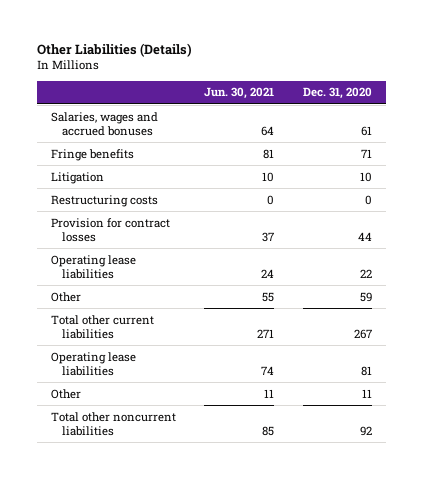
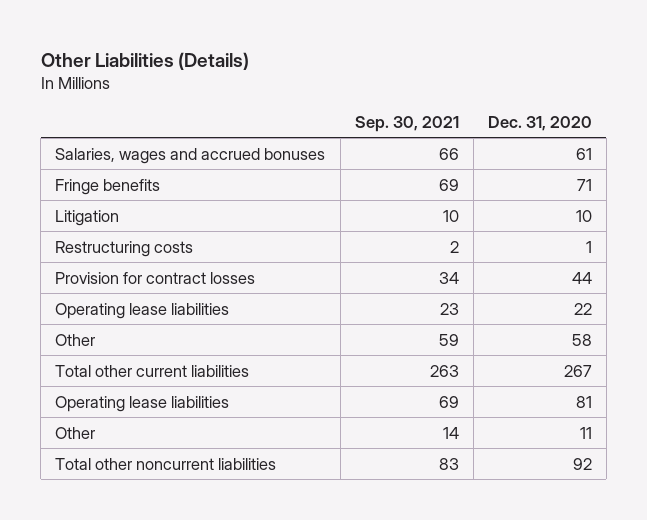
[204,87,275,100] Jun. 30, 2021 -> none
none -> [354,115,459,132] Sep. 30, 2021
[364,194,372,205] 0 -> [585,240,592,253] 1
[359,291,372,302] 59 -> [571,333,592,346] 58

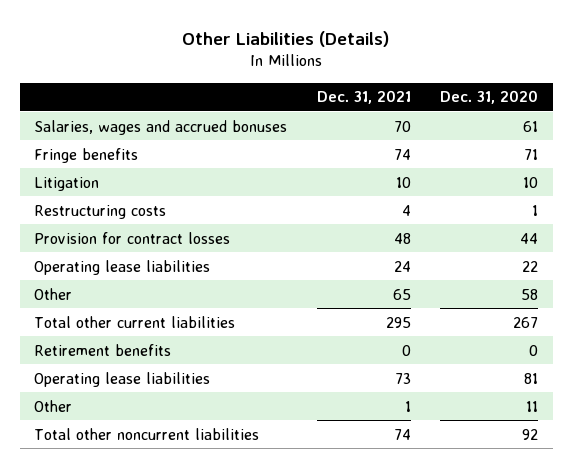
[354,115,459,132] Sep. 30, 2021 -> none
none -> [316,90,411,105] Dec. 31, 2021
none -> [34,343,172,356] Retirement benefits

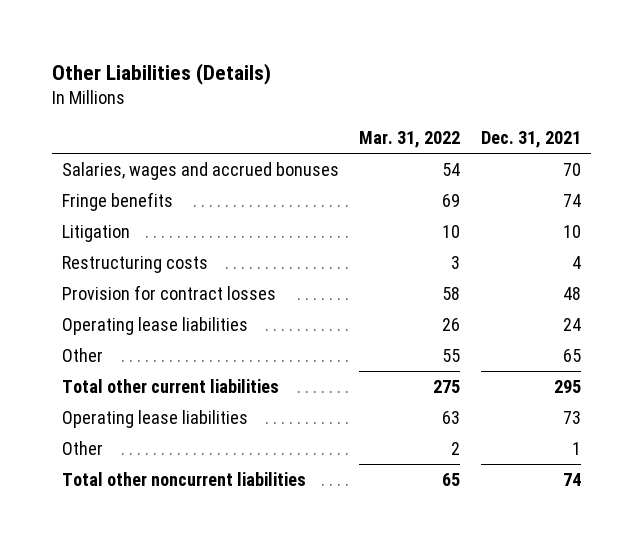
[440,90,539,105] Dec. 31, 2020 -> none
none -> [359,131,461,149] Mar. 31, 2022
[34,343,172,356] Retirement benefits -> none

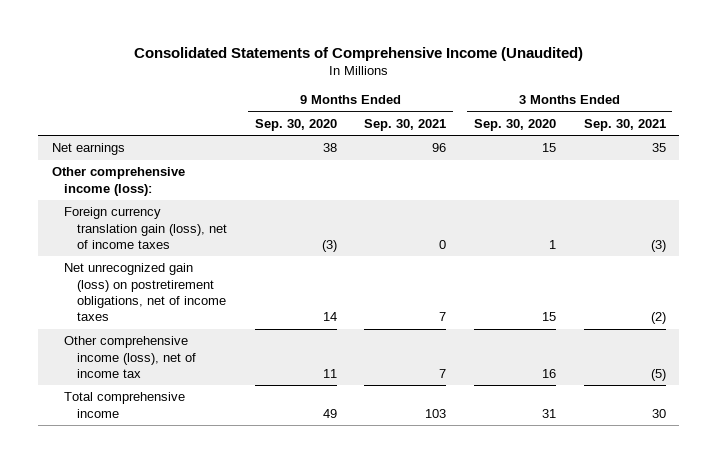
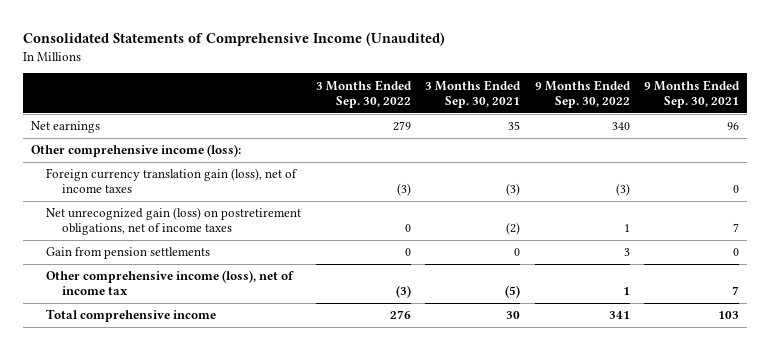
[254,118,337,131] Sep. 30, 2020 -> none
[473,118,556,131] Sep. 30, 2020 -> none
none -> [315,79,412,108] 3 Months Ended Sep. 30, 2022
none -> [534,79,631,108] 9 Months Ended Sep. 30, 2022
none -> [46,247,211,260] Gain from pension settlements

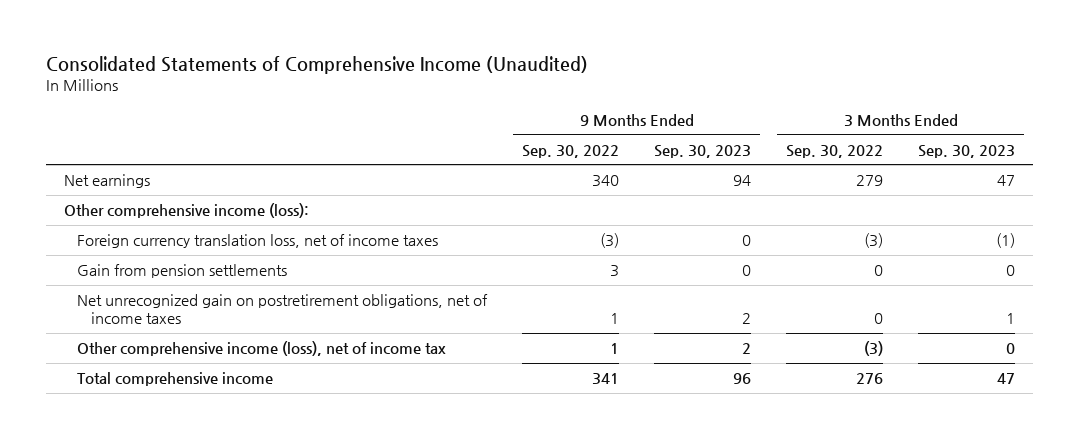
[425,79,522,108] 3 Months Ended Sep. 30, 2021 -> none
[644,79,741,108] 9 Months Ended Sep. 30, 2021 -> none
none -> [654,144,752,158] Sep. 30, 2023
none -> [918,144,1016,158] Sep. 30, 2023
[46,207,302,236] Net unrecognized gain (loss) on postretirement obligations, net of income taxes -> none
[46,168,299,194] Foreign currency translation gain (loss), net of income taxes -> [77,234,439,249] Foreign currency translation loss, net of income taxes
none -> [77,294,489,325] Net unrecognized gain on postretirement obligations, net of income taxes

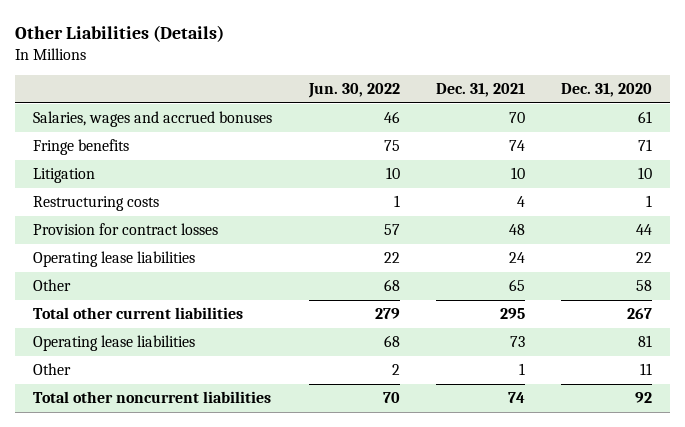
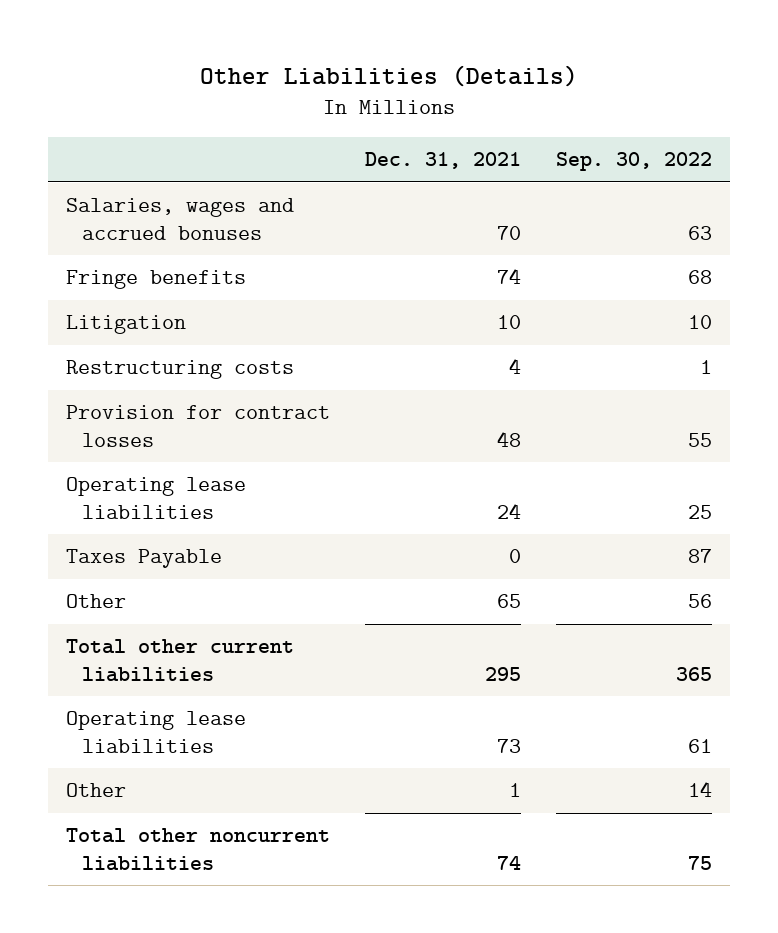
[307,82,400,98] Jun. 30, 2022 -> none
[561,82,653,97] Dec. 31, 2020 -> none
none -> [556,152,713,172] Sep. 30, 2022
none -> [65,549,222,569] Taxes Payable

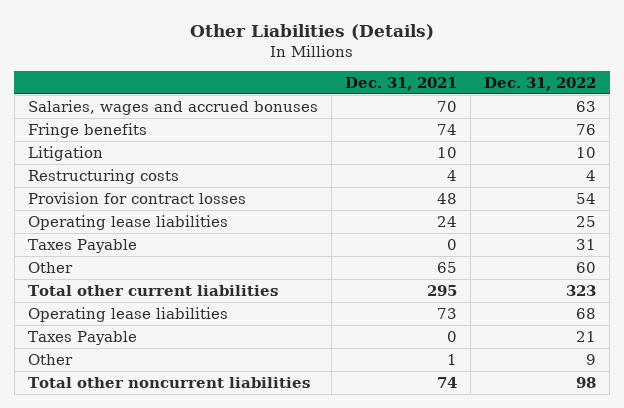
[556,152,713,172] Sep. 30, 2022 -> none
none -> [484,76,597,91] Dec. 31, 2022
none -> [27,330,137,345] Taxes Payable

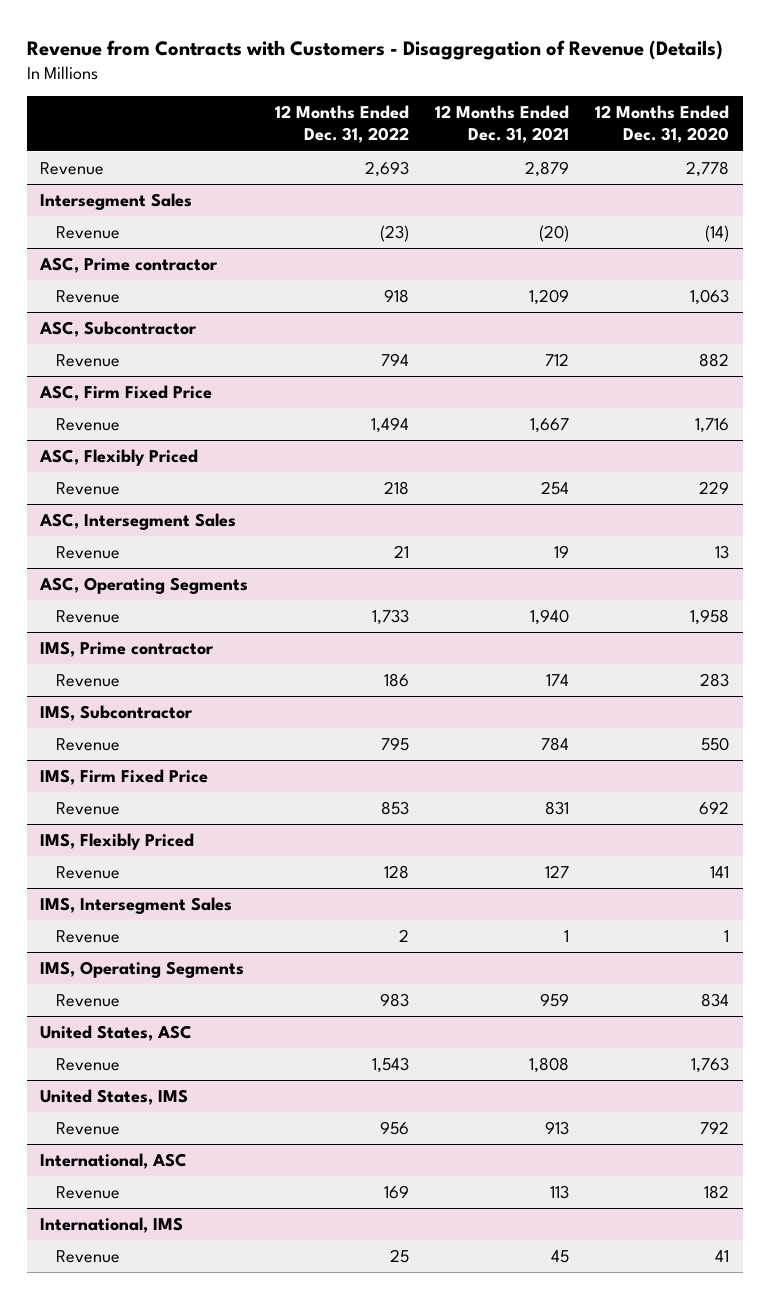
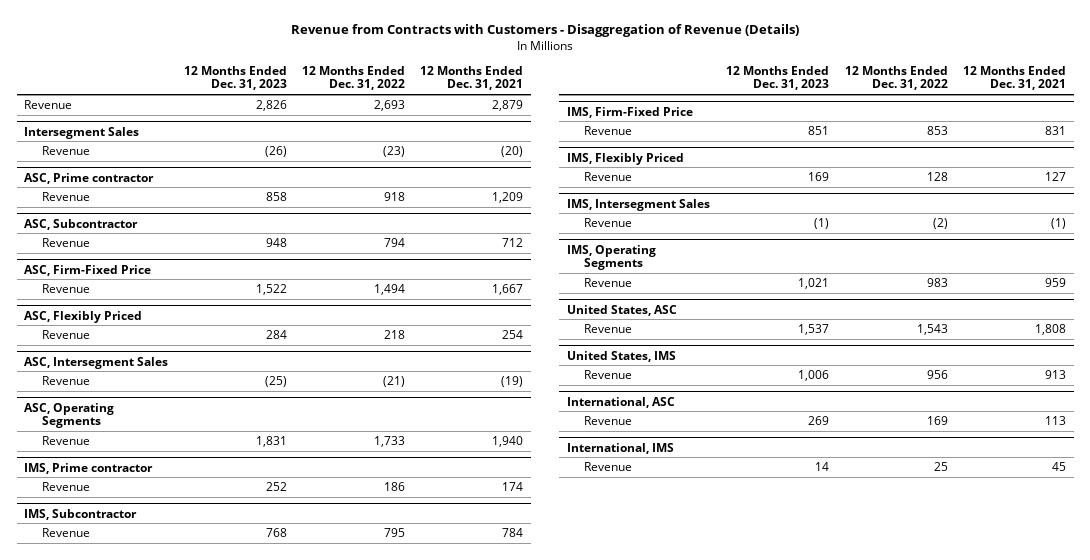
[595,105,730,144] 12 Months Ended Dec. 31, 2020 -> none
none -> [183,66,287,91] 12 Months Ended Dec. 31, 2023
[39,384,213,401] ASC, Firm Fixed Price -> [24,264,152,276] ASC, Firm-Fixed Price
[393,544,409,558] 21 -> [382,375,405,387] (21)
[553,544,569,558] 19 -> [501,375,524,387] (19)
[40,768,209,785] IMS, Firm Fixed Price -> [567,106,694,118] IMS, Firm-Fixed Price
[398,928,409,942] 2 -> [932,217,948,229] (2)
[563,929,569,942] 1 -> [1050,217,1066,229] (1)

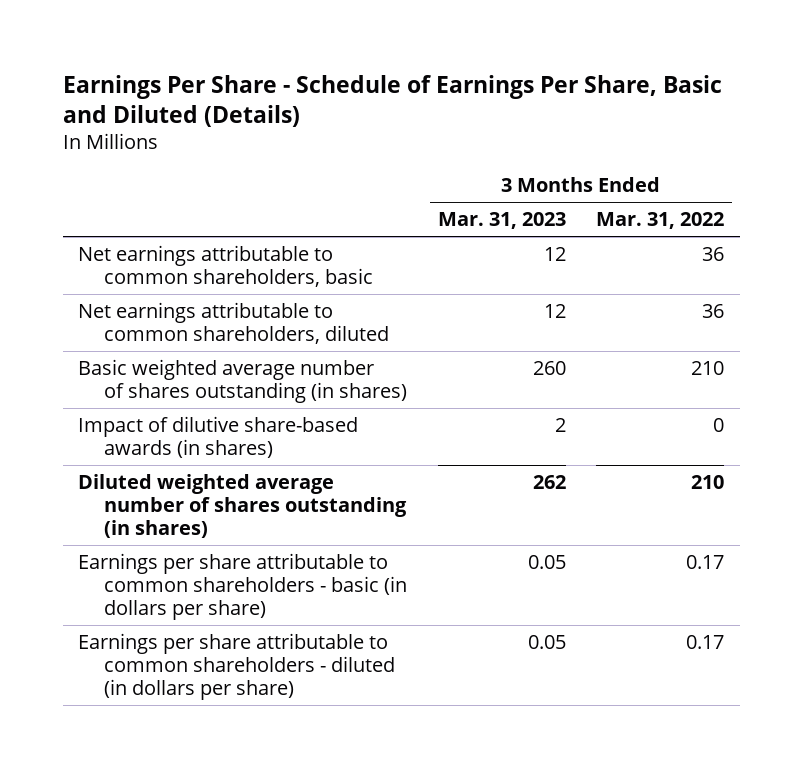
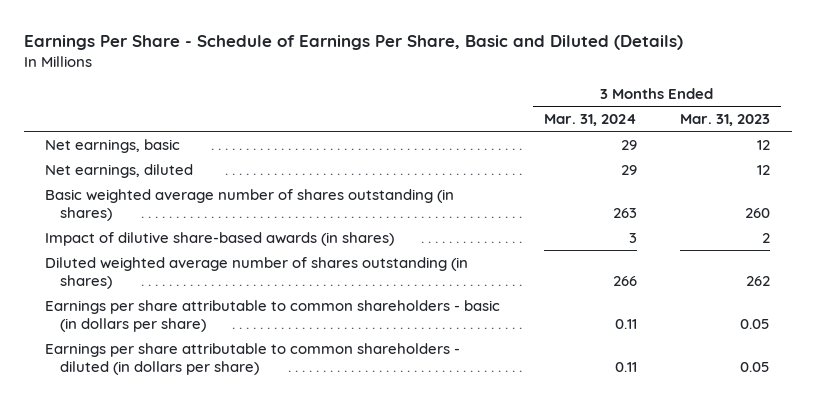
[596,212,725,230] Mar. 31, 2022 -> none
none -> [543,113,637,126] Mar. 31, 2024
[78,244,374,287] Net earnings attributable to common shareholders, basic -> [45,138,181,153] Net earnings, basic
[78,301,390,344] Net earnings attributable to common shareholders, diluted -> [45,163,194,178] Net earnings, diluted

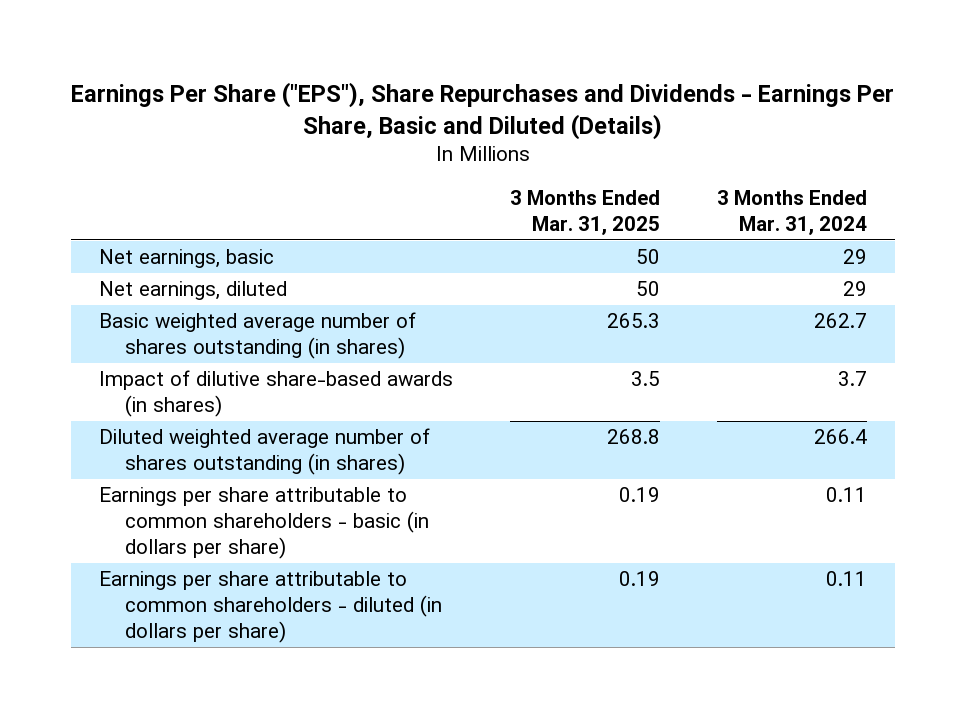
[23,34,683,50] Earnings Per Share - Schedule of Earnings Per Share, Basic and Diluted (Details) -> [70,82,894,140] Earnings Per Share ("EPS"), Share Repurchases and Dividends - Earnings Per Share, Basic and Diluted (Details)
[680,113,771,126] Mar. 31, 2023 -> none
none -> [509,190,660,235] 3 Months Ended Mar. 31, 2025
[612,207,637,218] 263 -> [813,313,867,329] 262.7
[628,232,637,243] 3 -> [837,371,867,387] 3.7
[612,275,637,286] 266 -> [813,429,867,445] 266.4

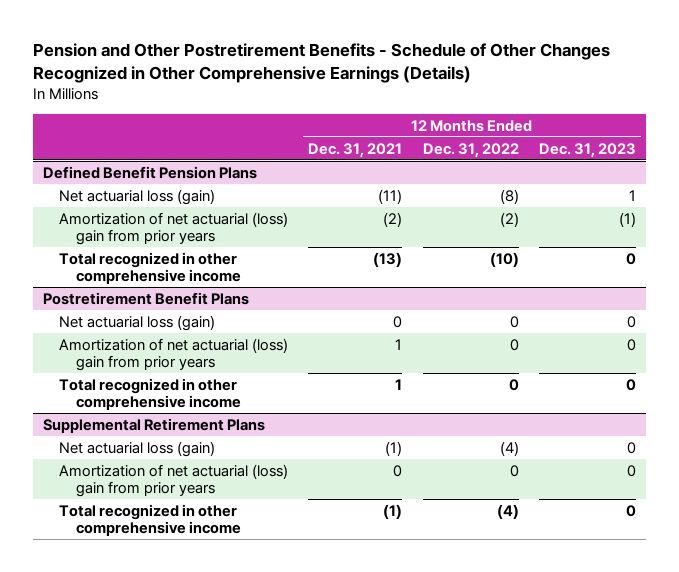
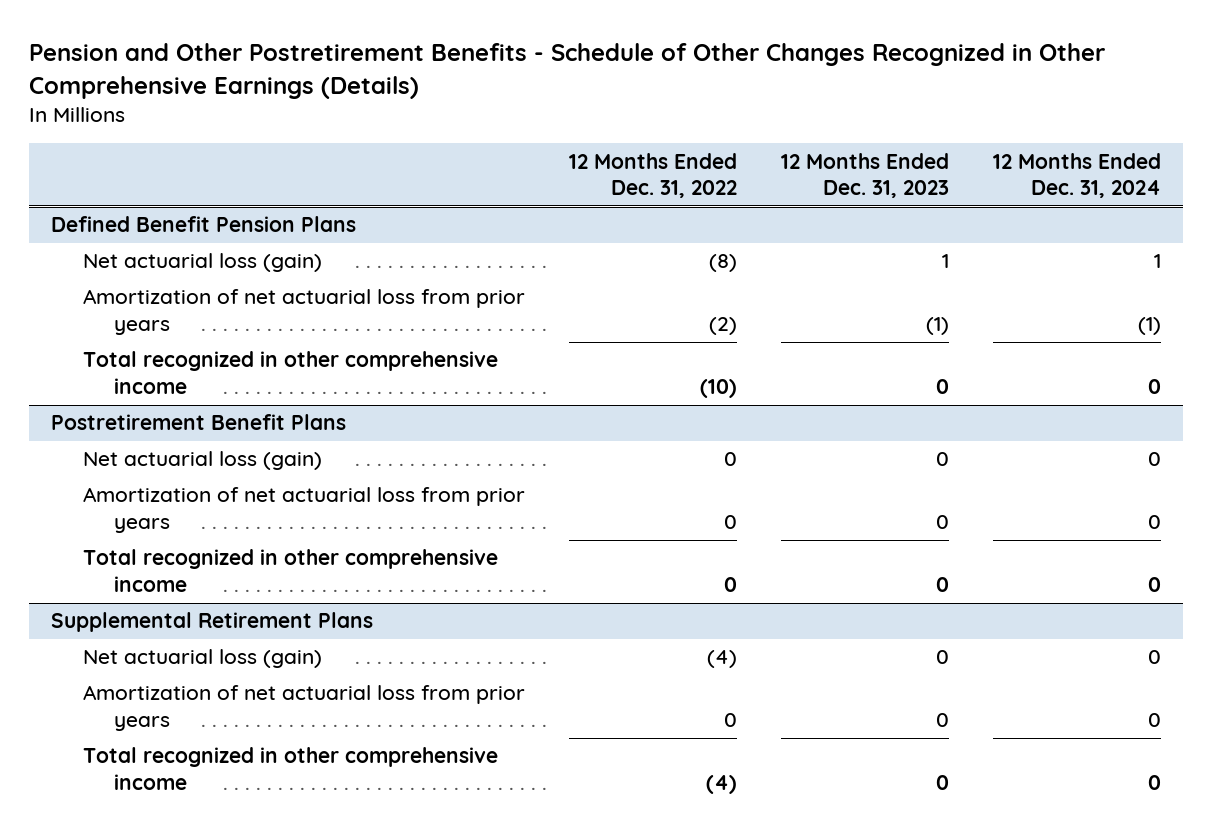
[308,142,403,158] Dec. 31, 2021 -> none
none -> [992,152,1161,199] 12 Months Ended Dec. 31, 2024
[59,211,289,246] Amortization of net actuarial (loss) gain from prior years -> [82,289,525,336] Amortization of net actuarial loss from prior years
[59,337,289,372] Amortization of net actuarial (loss) gain from prior years -> [82,487,525,534] Amortization of net actuarial loss from prior years
[59,463,289,498] Amortization of net actuarial (loss) gain from prior years -> [82,685,525,732] Amortization of net actuarial loss from prior years

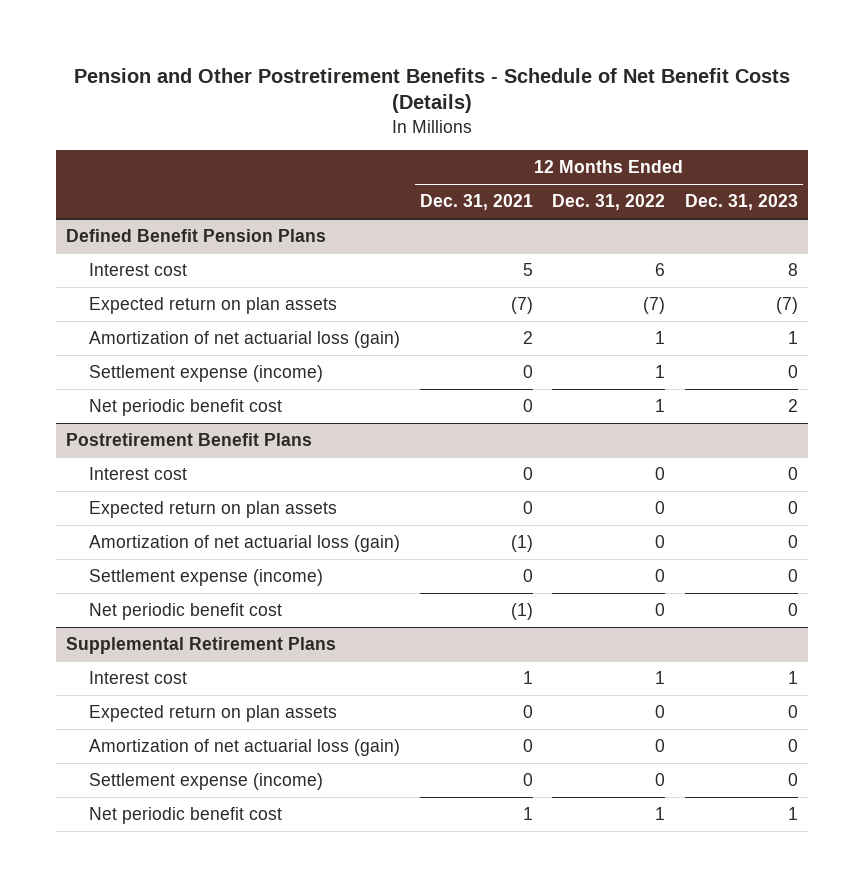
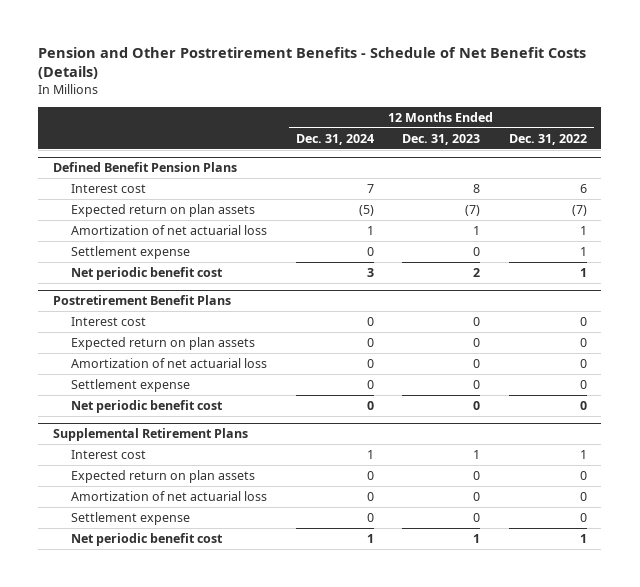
[419,194,533,211] Dec. 31, 2021 -> none
none -> [295,133,374,145] Dec. 31, 2024
[89,331,401,349] Amortization of net actuarial loss (gain) -> [71,224,268,235] Amortization of net actuarial loss
[89,365,324,383] Settlement expense (income) -> [71,245,191,259] Settlement expense
[89,535,401,553] Amortization of net actuarial loss (gain) -> [71,357,268,368] Amortization of net actuarial loss
[89,569,324,587] Settlement expense (income) -> [71,378,191,392] Settlement expense
[89,739,401,757] Amortization of net actuarial loss (gain) -> [71,490,268,501] Amortization of net actuarial loss
[89,773,324,791] Settlement expense (income) -> [71,511,191,525] Settlement expense

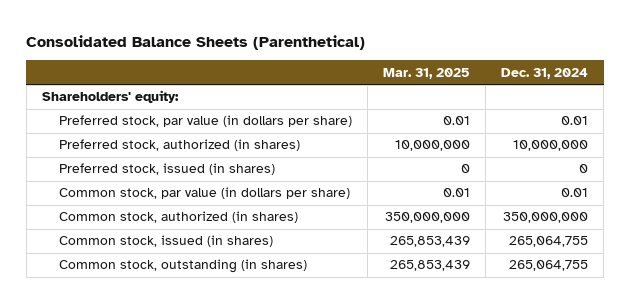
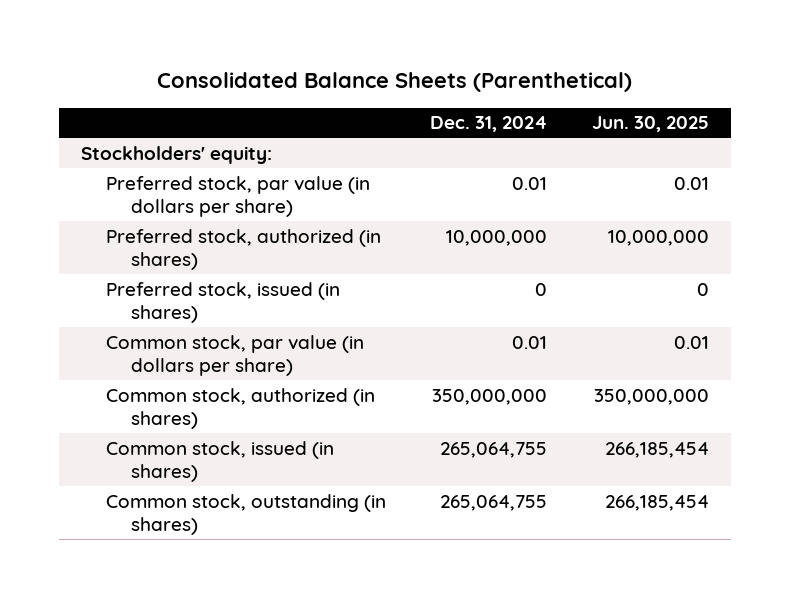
[383,67,471,79] Mar. 31, 2025 -> none
none -> [591,116,709,133] Jun. 30, 2025
[41,90,179,104] Shareholders' equity: -> [80,145,272,164] Stockholders' equity:

